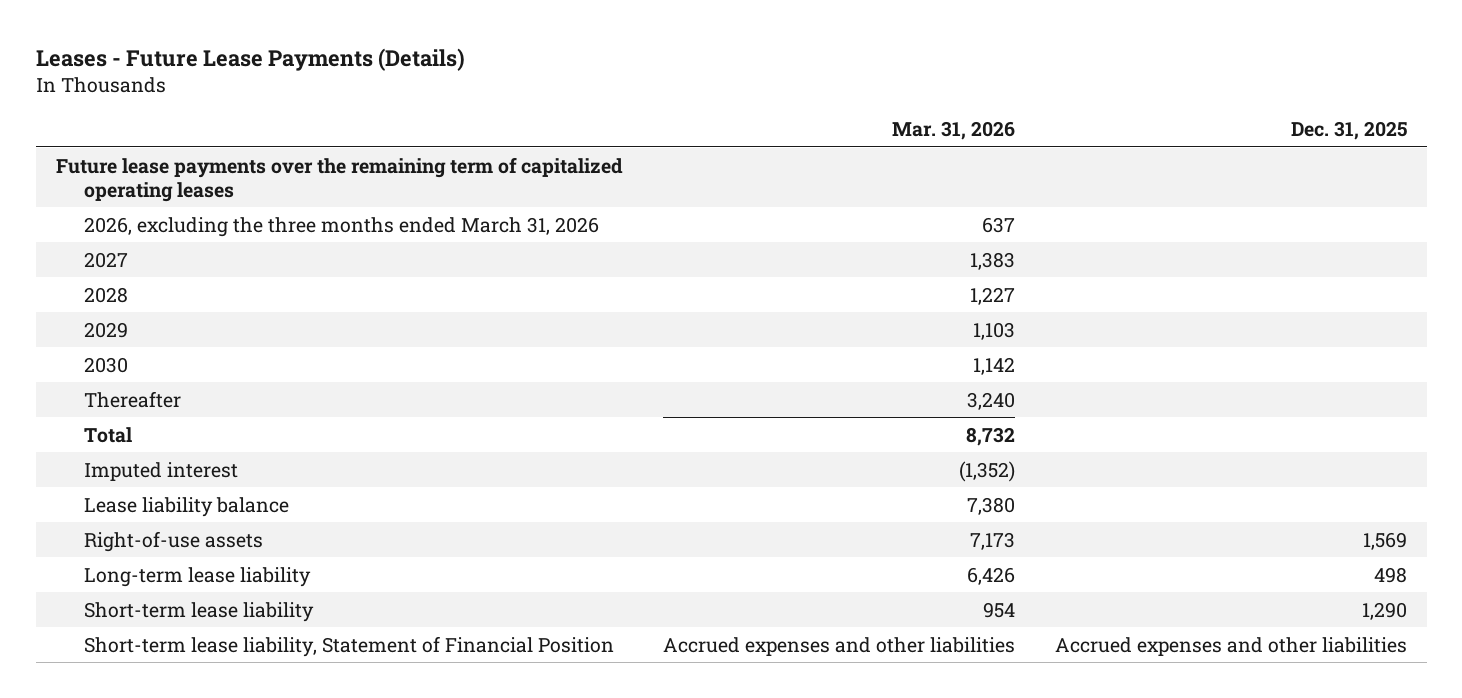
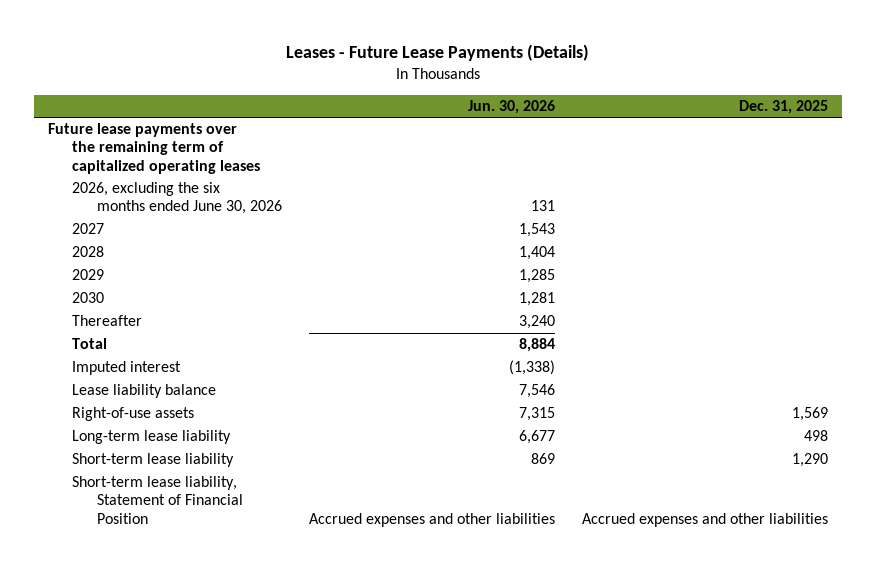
[891,121,1015,141] Mar. 31, 2026 -> none
none -> [468,100,556,115] Jun. 30, 2026
[83,216,599,237] 2026, excluding the three months ended March 31, 2026 -> [72,182,282,215] 2026, excluding the six months ended June 30, 2026

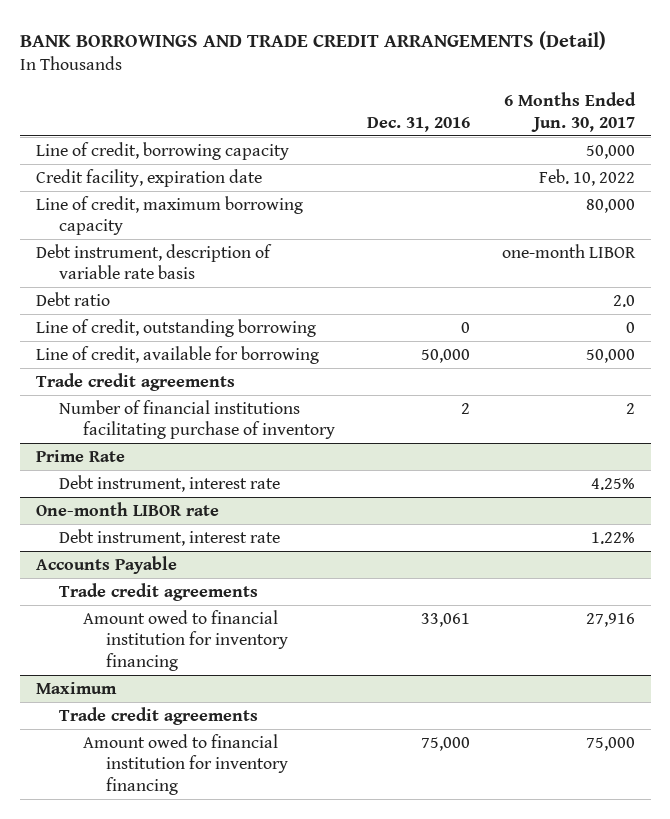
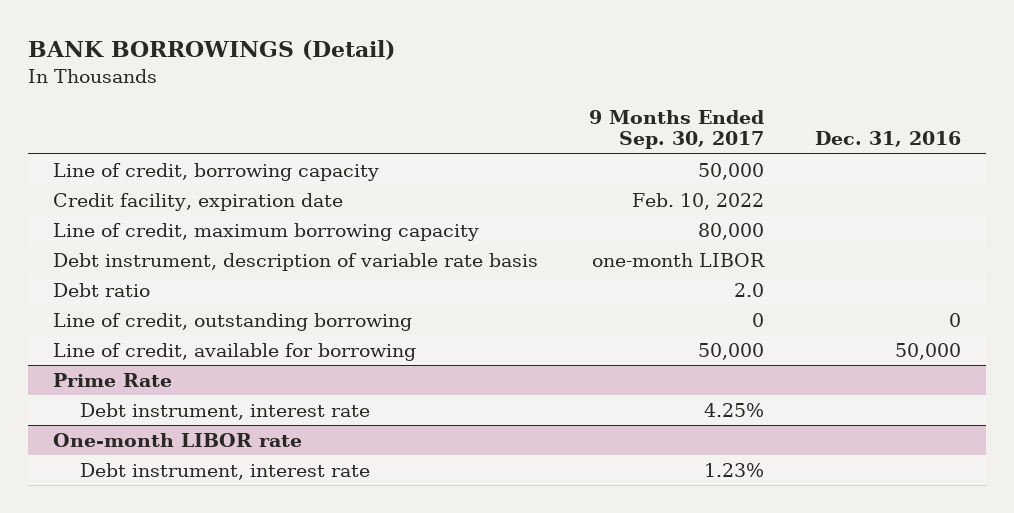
[19,30,606,50] BANK BORROWINGS AND TRADE CREDIT ARRANGEMENTS (Detail) -> [28,40,396,61] BANK BORROWINGS (Detail)
[503,92,636,132] 6 Months Ended Jun. 30, 2017 -> none
none -> [589,109,765,150] 9 Months Ended Sep. 30, 2017
[35,372,235,391] Trade credit agreements -> none
[59,399,335,440] Number of financial institutions facilitating purchase of inventory -> none
[35,555,177,574] Accounts Payable -> none
[59,582,259,601] Trade credit agreements -> none
[82,609,288,671] Amount owed to financial institution for inventory financing -> none
[35,681,117,694] Maximum -> none
[59,706,259,725] Trade credit agreements -> none
[82,733,288,795] Amount owed to financial institution for inventory financing -> none

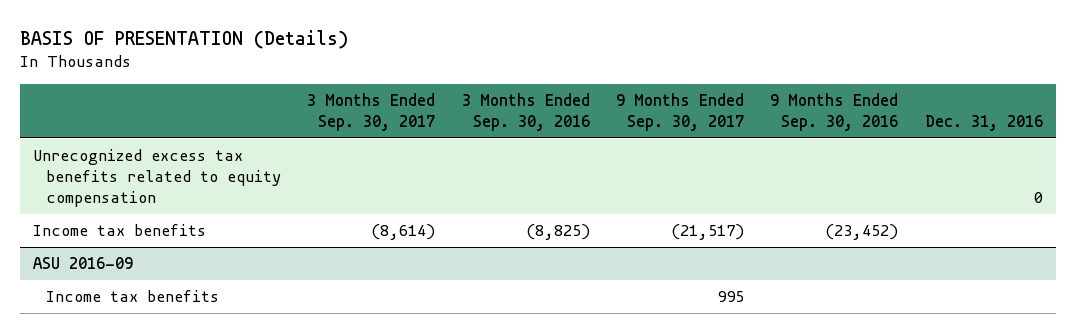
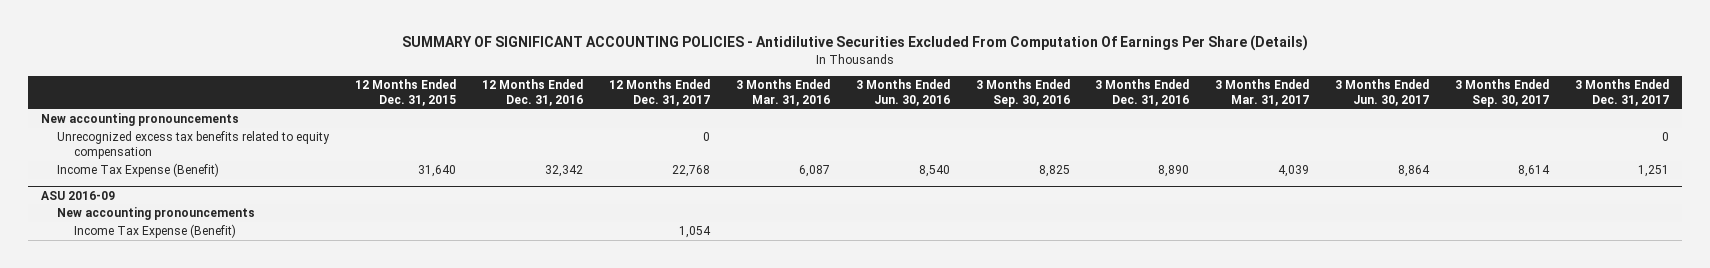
[19,30,348,50] BASIS OF PRESENTATION (Details) -> [401,35,1308,52] SUMMARY OF SIGNIFICANT ACCOUNTING POLICIES - Antidilutive Securities Excluded From Computation Of Earnings Per Share (Details)
[615,93,744,131] 9 Months Ended Sep. 30, 2017 -> none
[770,93,899,131] 9 Months Ended Sep. 30, 2016 -> none
[924,114,1043,131] Dec. 31, 2016 -> none
none -> [355,79,457,106] 12 Months Ended Dec. 31, 2015
none -> [482,79,584,106] 12 Months Ended Dec. 31, 2016
none -> [608,79,710,106] 12 Months Ended Dec. 31, 2017
none -> [735,79,830,106] 3 Months Ended Mar. 31, 2016
none -> [855,79,950,106] 3 Months Ended Jun. 30, 2016
none -> [1095,79,1190,106] 3 Months Ended Dec. 31, 2016
none -> [1215,79,1310,106] 3 Months Ended Mar. 31, 2017
none -> [1335,79,1430,106] 3 Months Ended Jun. 30, 2017
none -> [1574,79,1669,106] 3 Months Ended Dec. 31, 2017
none -> [40,113,239,127] New accounting pronouncements
[33,224,207,237] Income tax benefits -> [57,163,220,178] Income Tax Expense (Benefit)
[371,224,436,241] (8,614) -> [1518,165,1551,178] 8,614
[525,224,590,241] (8,825) -> [1038,165,1070,178] 8,825
none -> [57,207,256,221] New accounting pronouncements
[46,290,220,303] Income tax benefits -> [73,224,236,239] Income Tax Expense (Benefit)

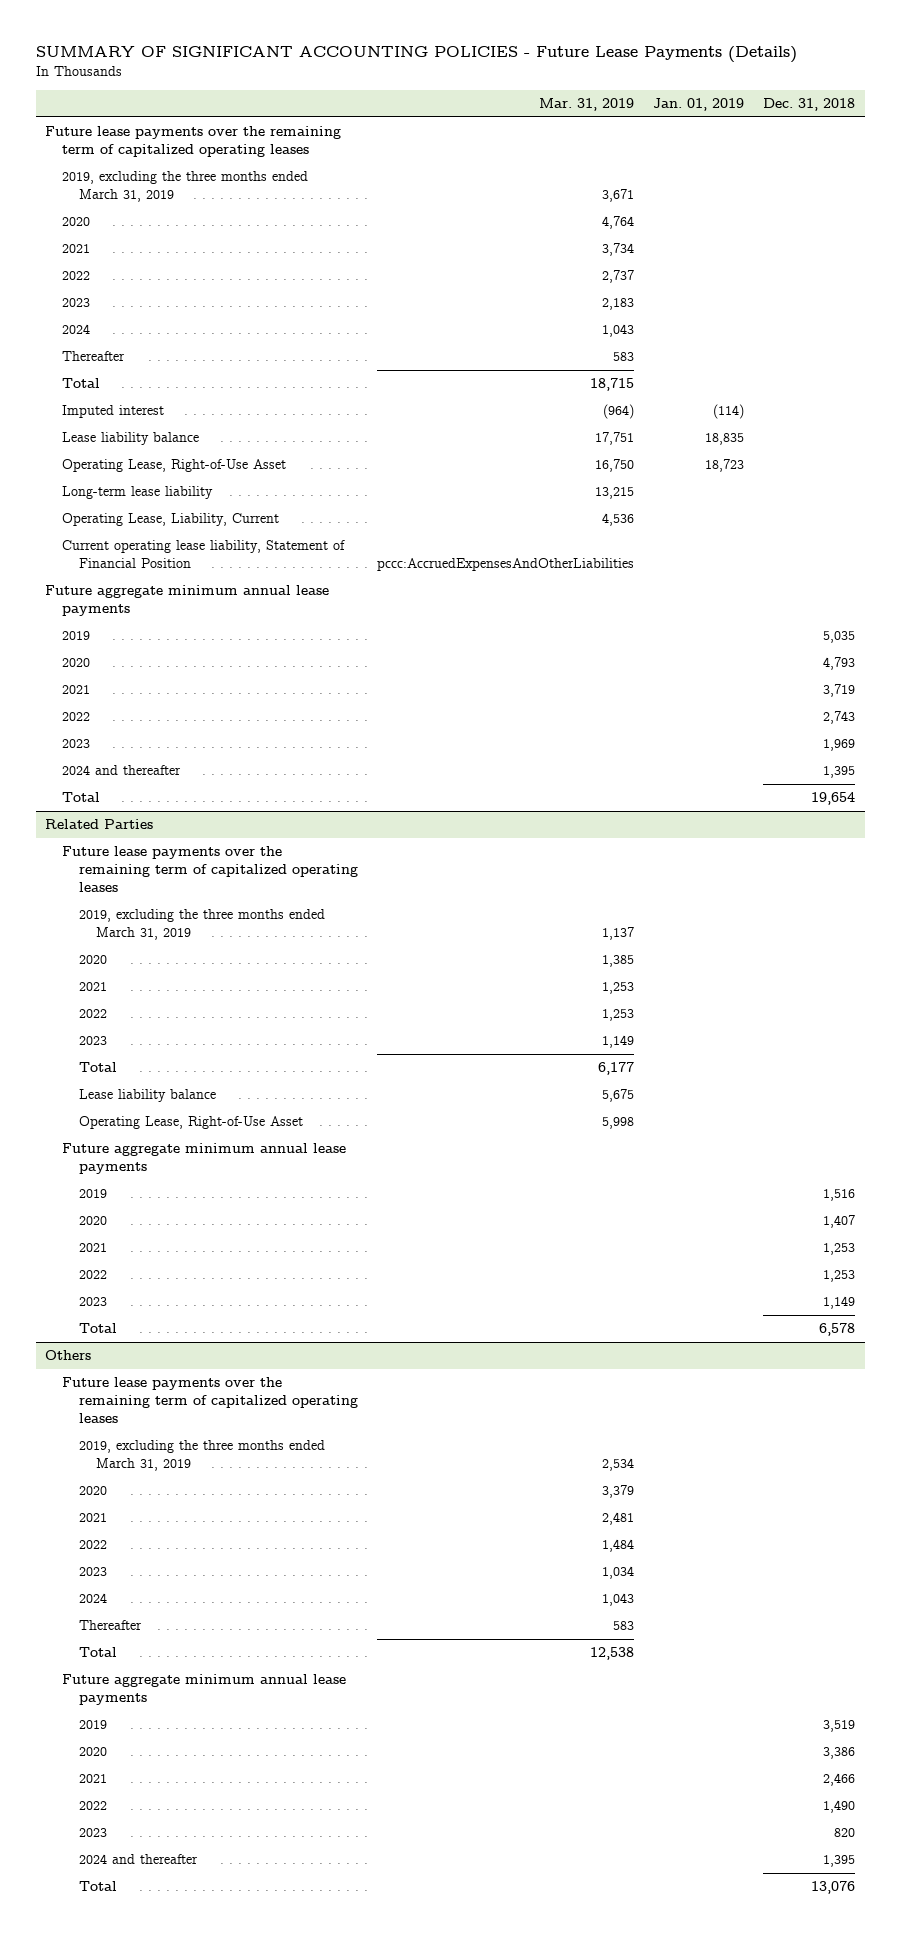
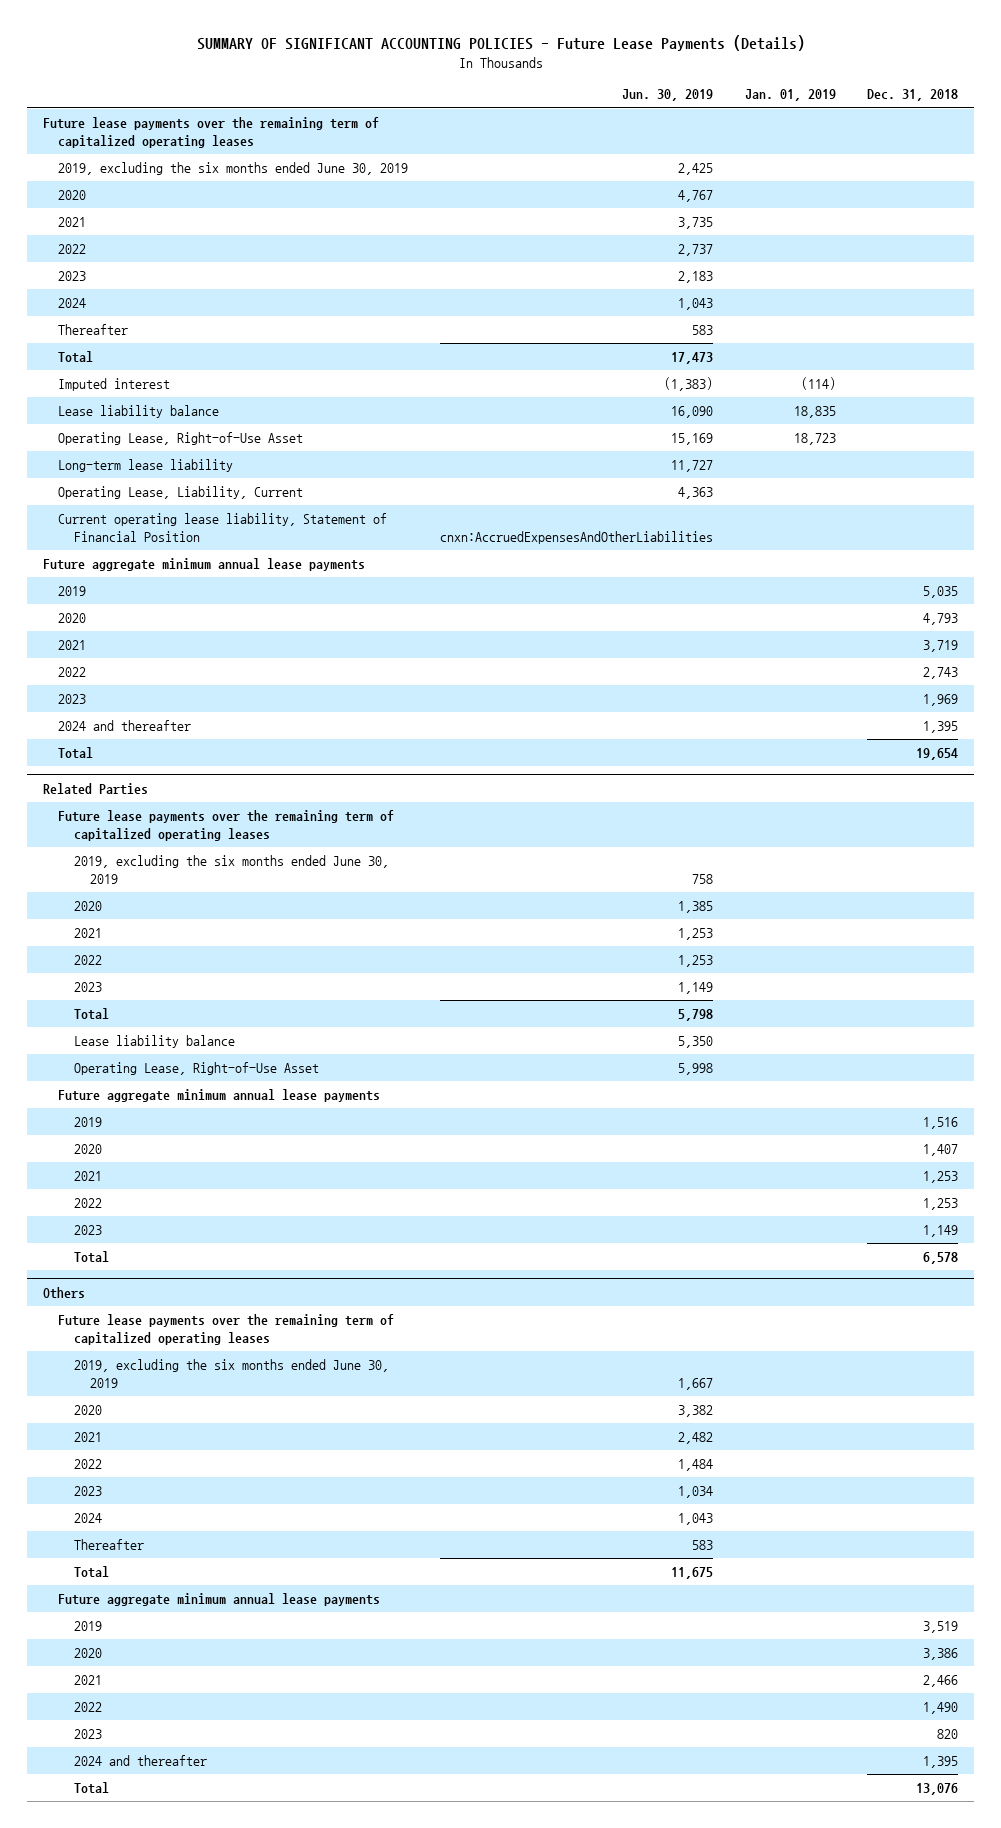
[539,97,635,111] Mar. 31, 2019 -> none
none -> [622,89,714,102] Jun. 30, 2019
[62,171,309,203] 2019, excluding the three months ended March 31, 2019 -> [58,162,409,176] 2019, excluding the six months ended June 30, 2019
[79,909,326,941] 2019, excluding the three months ended March 31, 2019 -> [74,855,390,884] 2019, excluding the six months ended June 30, 2019
[79,1440,326,1472] 2019, excluding the three months ended March 31, 2019 -> [74,1359,390,1388] 2019, excluding the six months ended June 30, 2019

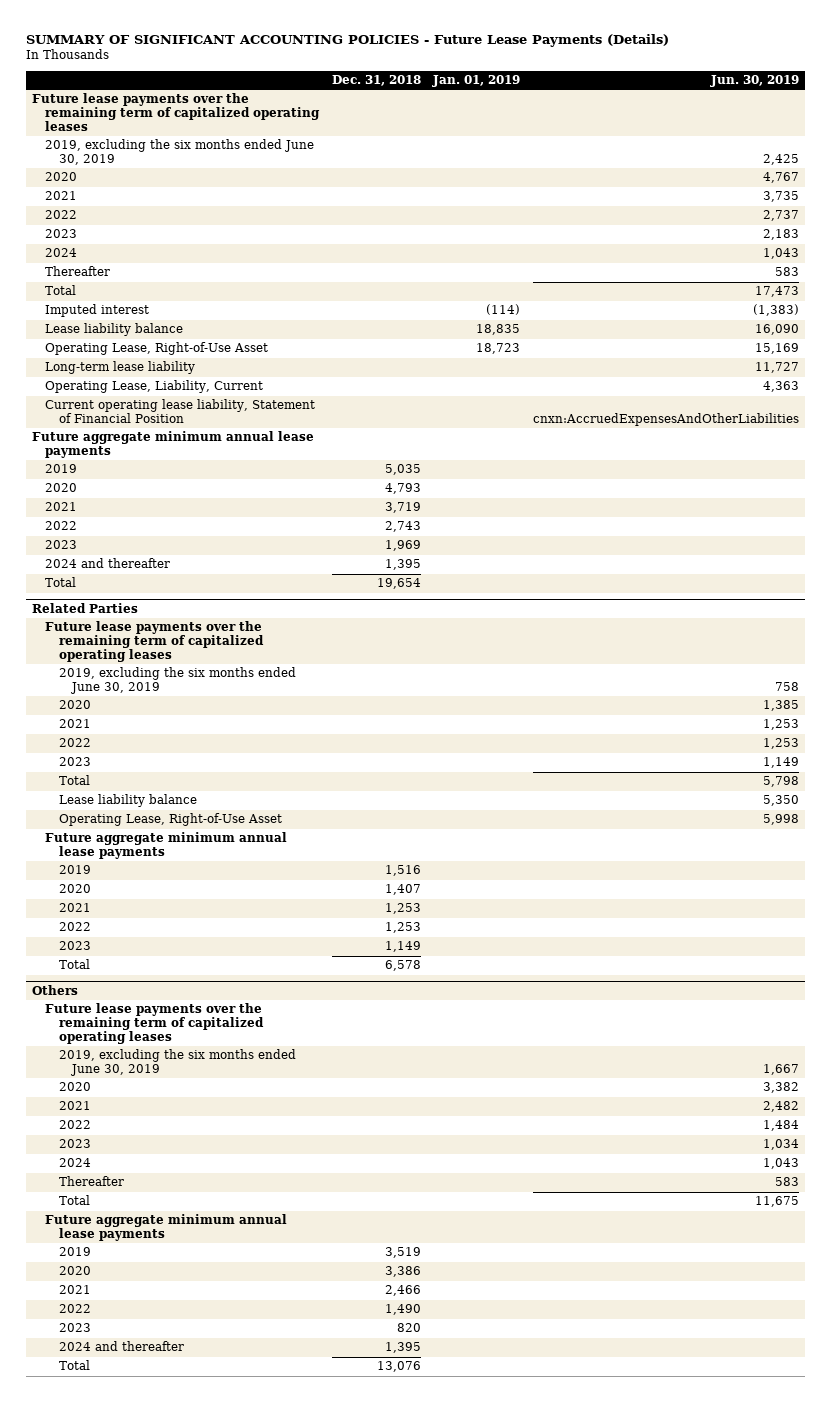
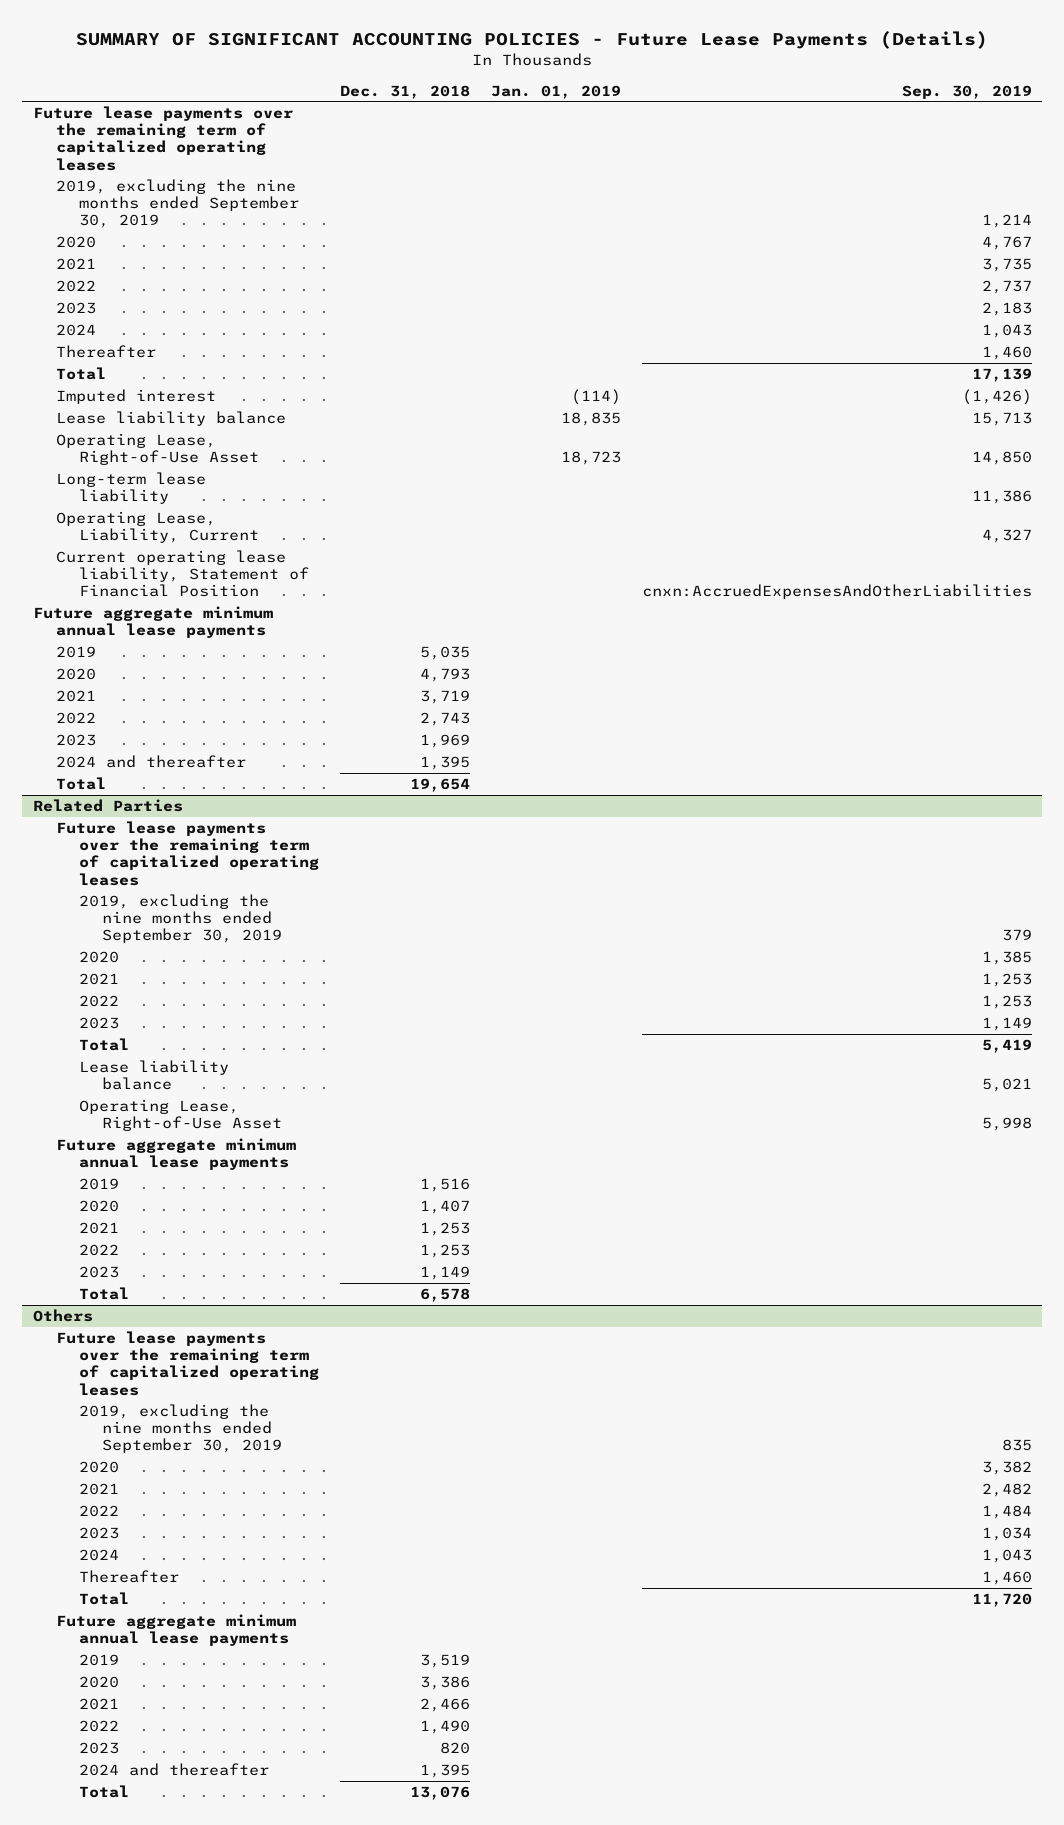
[709,75,799,88] Jun. 30, 2019 -> none
none -> [901,84,1032,99] Sep. 30, 2019
[45,139,315,166] 2019, excluding the six months ended June 30, 2019 -> [55,178,299,229] 2019, excluding the nine months ended September 30, 2019
[58,667,296,695] 2019, excluding the six months ended June 30, 2019 -> [78,893,282,944] 2019, excluding the nine months ended September 30, 2019
[58,1049,296,1077] 2019, excluding the six months ended June 30, 2019 -> [78,1403,282,1454] 2019, excluding the nine months ended September 30, 2019

